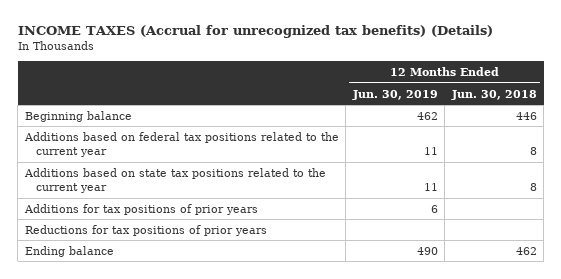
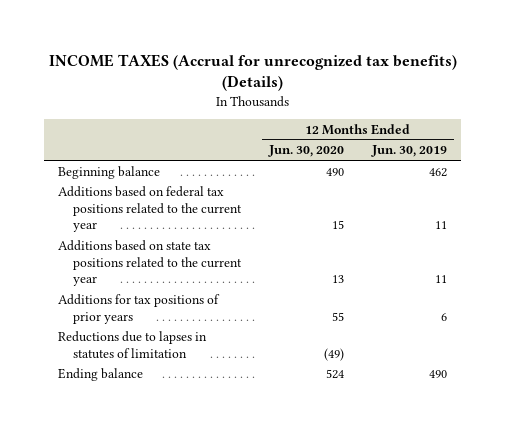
[450,89,537,100] Jun. 30, 2018 -> none
none -> [268,145,345,158] Jun. 30, 2020
[24,224,267,236] Reductions for tax positions of prior years -> [58,330,208,359] Reductions due to lapses in statutes of limitation

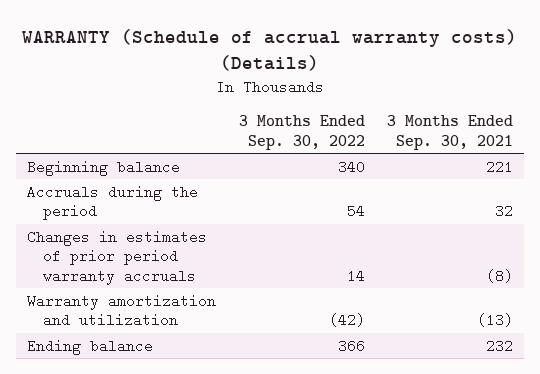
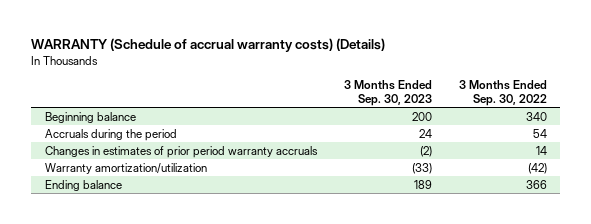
[386,115,513,150] 3 Months Ended Sep. 30, 2021 -> none
none -> [343,80,432,107] 3 Months Ended Sep. 30, 2023
[27,293,217,328] Warranty amortization and utilization -> [44,162,207,174] Warranty amortization/utilization

